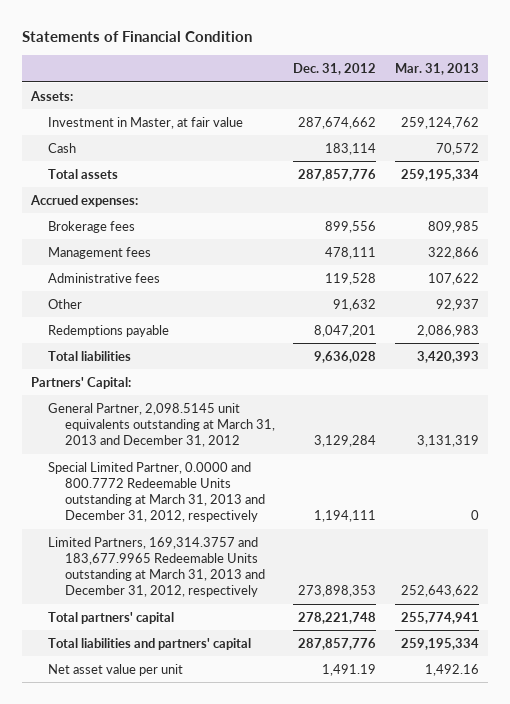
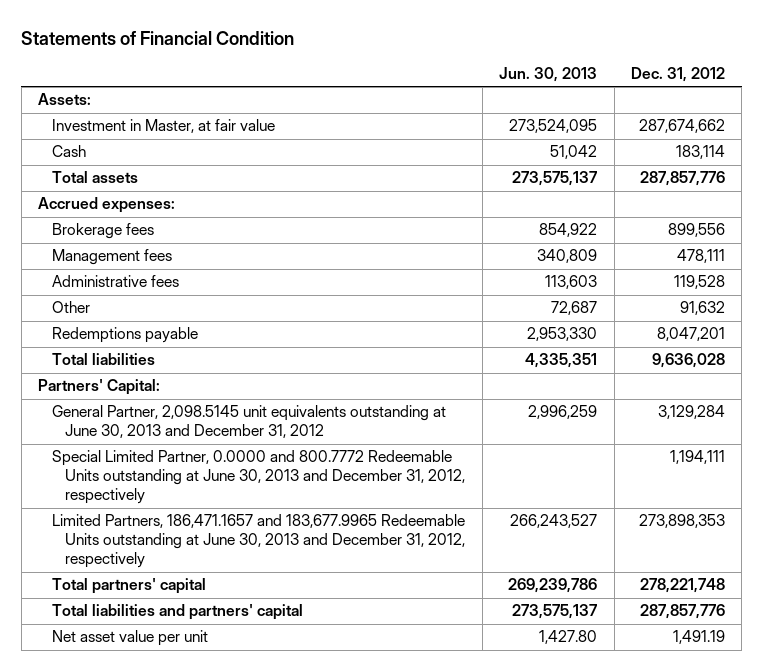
[394,62,479,75] Mar. 31, 2013 -> none
none -> [499,66,598,82] Jun. 30, 2013
[48,402,276,448] General Partner, 2,098.5145 unit equivalents outstanding at March 31, 2013 and December 31, 2012 -> [51,405,446,439] General Partner, 2,098.5145 unit equivalents outstanding at June 30, 2013 and December 31, 2012
[48,461,266,523] Special Limited Partner, 0.0000 and 800.7772 Redeemable Units outstanding at March 31, 2013 and December 31, 2012, respectively -> [51,450,466,505] Special Limited Partner, 0.0000 and 800.7772 Redeemable Units outstanding at June 30, 2013 and December 31, 2012, respectively
[48,536,266,598] Limited Partners, 169,314.3757 and 183,677.9965 Redeemable Units outstanding at March 31, 2013 and December 31, 2012, respectively -> [51,514,466,569] Limited Partners, 186,471.1657 and 183,677.9965 Redeemable Units outstanding at June 30, 2013 and December 31, 2012, respectively

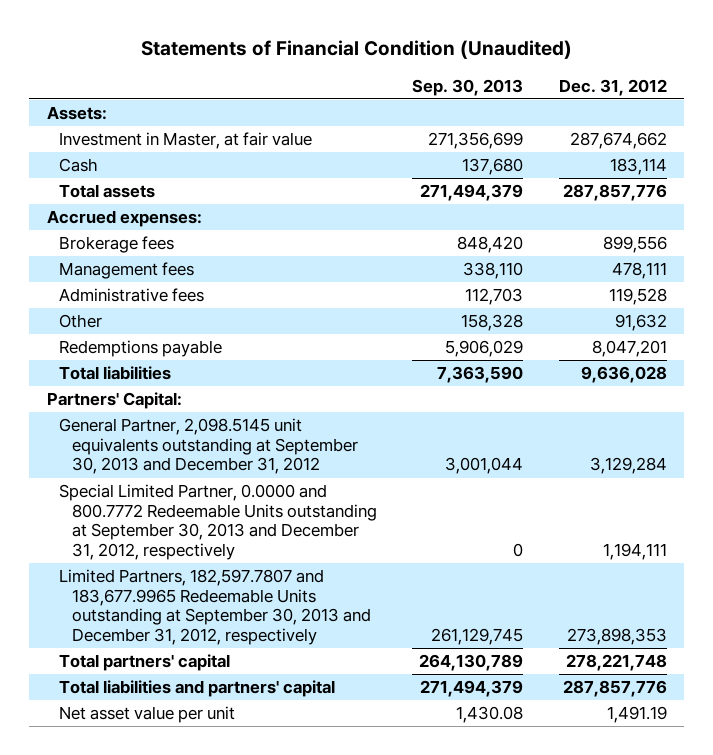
[21,31,295,46] Statements of Financial Condition -> [140,40,572,60] Statements of Financial Condition (Unaudited)
[499,66,598,82] Jun. 30, 2013 -> none
none -> [412,78,524,96] Sep. 30, 2013
[51,405,446,439] General Partner, 2,098.5145 unit equivalents outstanding at June 30, 2013 and December 31, 2012 -> [59,418,359,475] General Partner, 2,098.5145 unit equivalents outstanding at September 30, 2013 and December 31, 2012
[51,450,466,505] Special Limited Partner, 0.0000 and 800.7772 Redeemable Units outstanding at June 30, 2013 and December 31, 2012, respectively -> [59,484,378,560] Special Limited Partner, 0.0000 and 800.7772 Redeemable Units outstanding at September 30, 2013 and December 31, 2012, respectively
[51,514,466,569] Limited Partners, 186,471.1657 and 183,677.9965 Redeemable Units outstanding at June 30, 2013 and December 31, 2012, respectively -> [59,569,372,645] Limited Partners, 182,597.7807 and 183,677.9965 Redeemable Units outstanding at September 30, 2013 and December 31, 2012, respectively

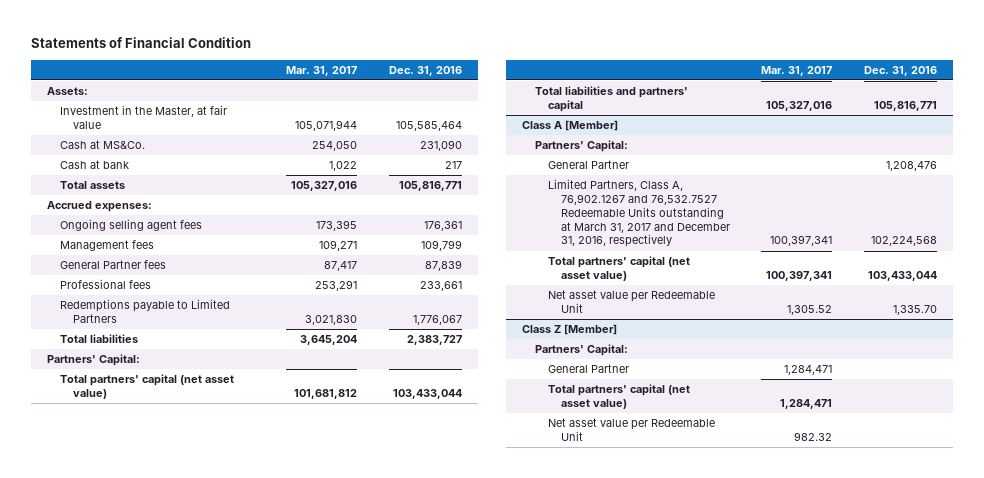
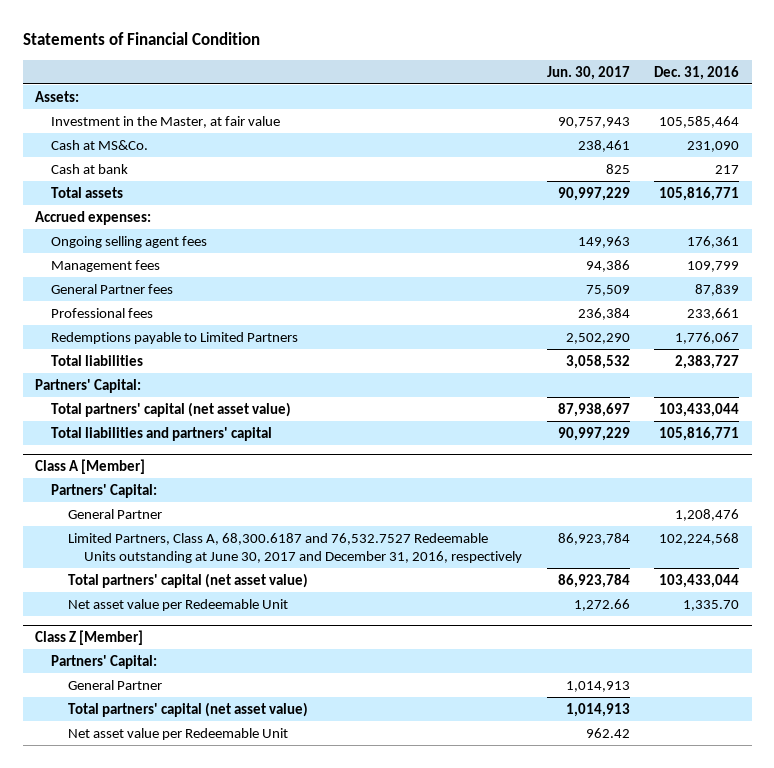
[286,65,358,76] Mar. 31, 2017 -> none
none -> [546,65,630,80] Jun. 30, 2017
[547,179,730,248] Limited Partners, Class A, 76,902.1267 and 76,532.7527 Redeemable Units outstanding at March 31, 2017 and December 31, 2016, respectively -> [67,532,523,564] Limited Partners, Class A, 68,300.6187 and 76,532.7527 Redeemable Units outstanding at June 30, 2017 and December 31, 2016, respectively

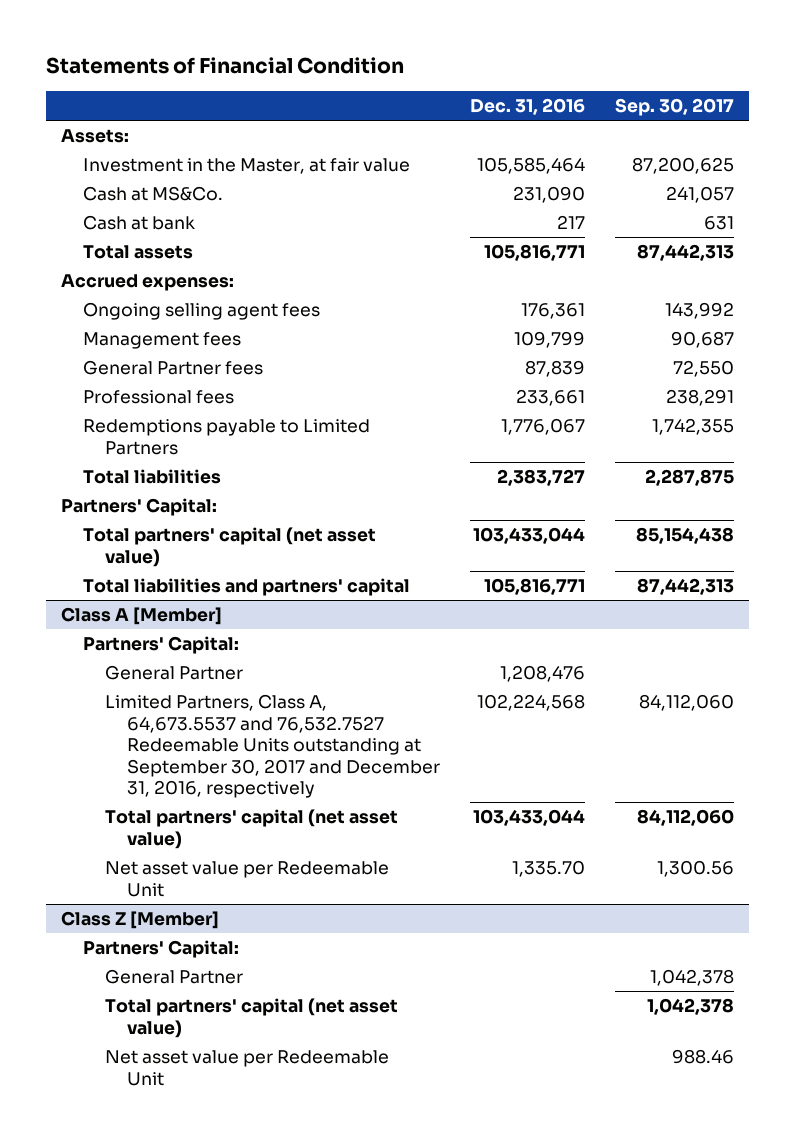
[546,65,630,80] Jun. 30, 2017 -> none
none -> [615,98,735,117] Sep. 30, 2017
[67,532,523,564] Limited Partners, Class A, 68,300.6187 and 76,532.7527 Redeemable Units outstanding at June 30, 2017 and December 31, 2016, respectively -> [105,694,441,799] Limited Partners, Class A, 64,673.5537 and 76,532.7527 Redeemable Units outstanding at September 30, 2017 and December 31, 2016, respectively

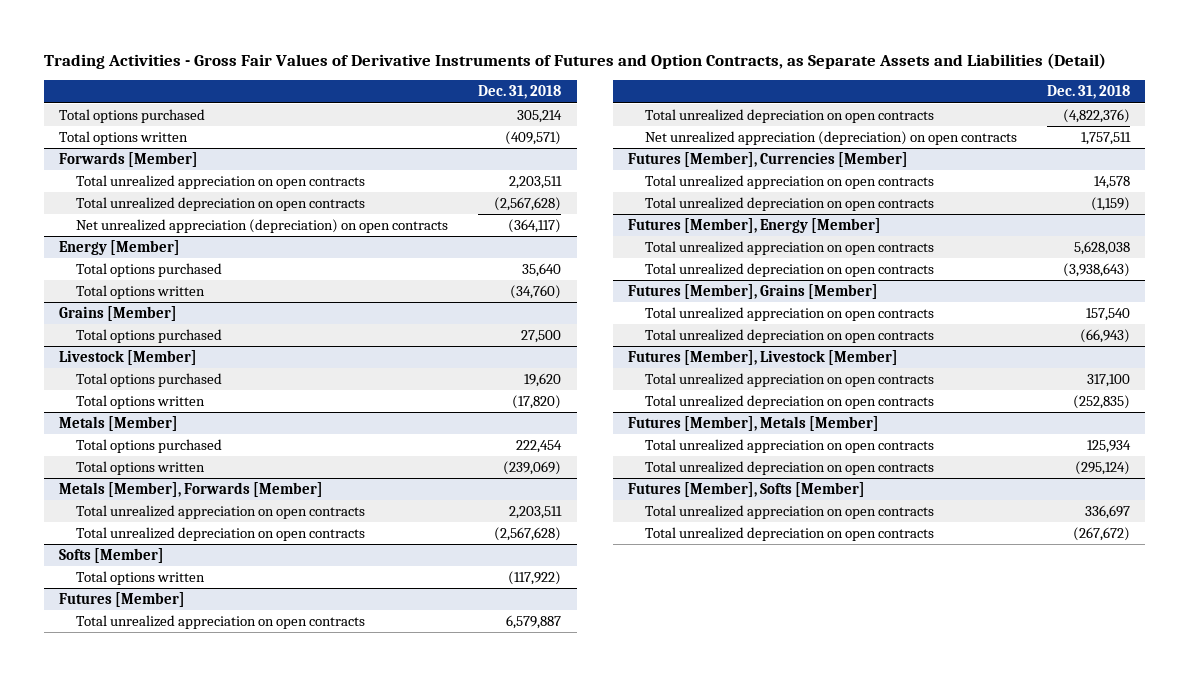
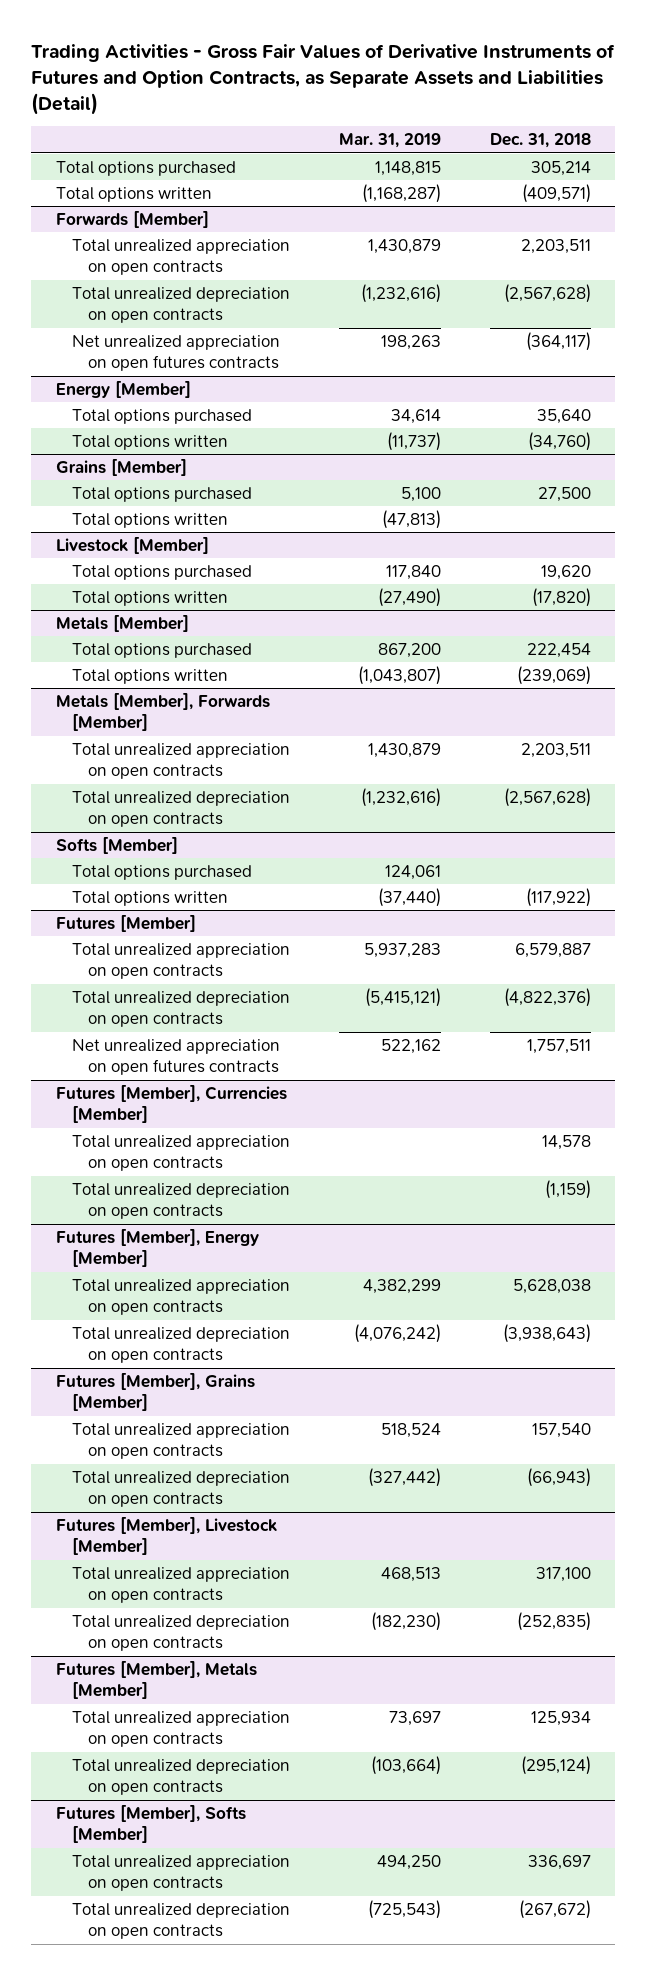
none -> [338,133,441,149] Mar. 31, 2019
[75,218,448,233] Net unrealized appreciation (depreciation) on open contracts -> [71,334,280,372] Net unrealized appreciation on open futures contracts
none -> [71,512,228,528] Total options written
none -> [71,864,252,880] Total options purchased
[644,130,1017,145] Net unrealized appreciation (depreciation) on open contracts -> [71,1038,280,1076] Net unrealized appreciation on open futures contracts

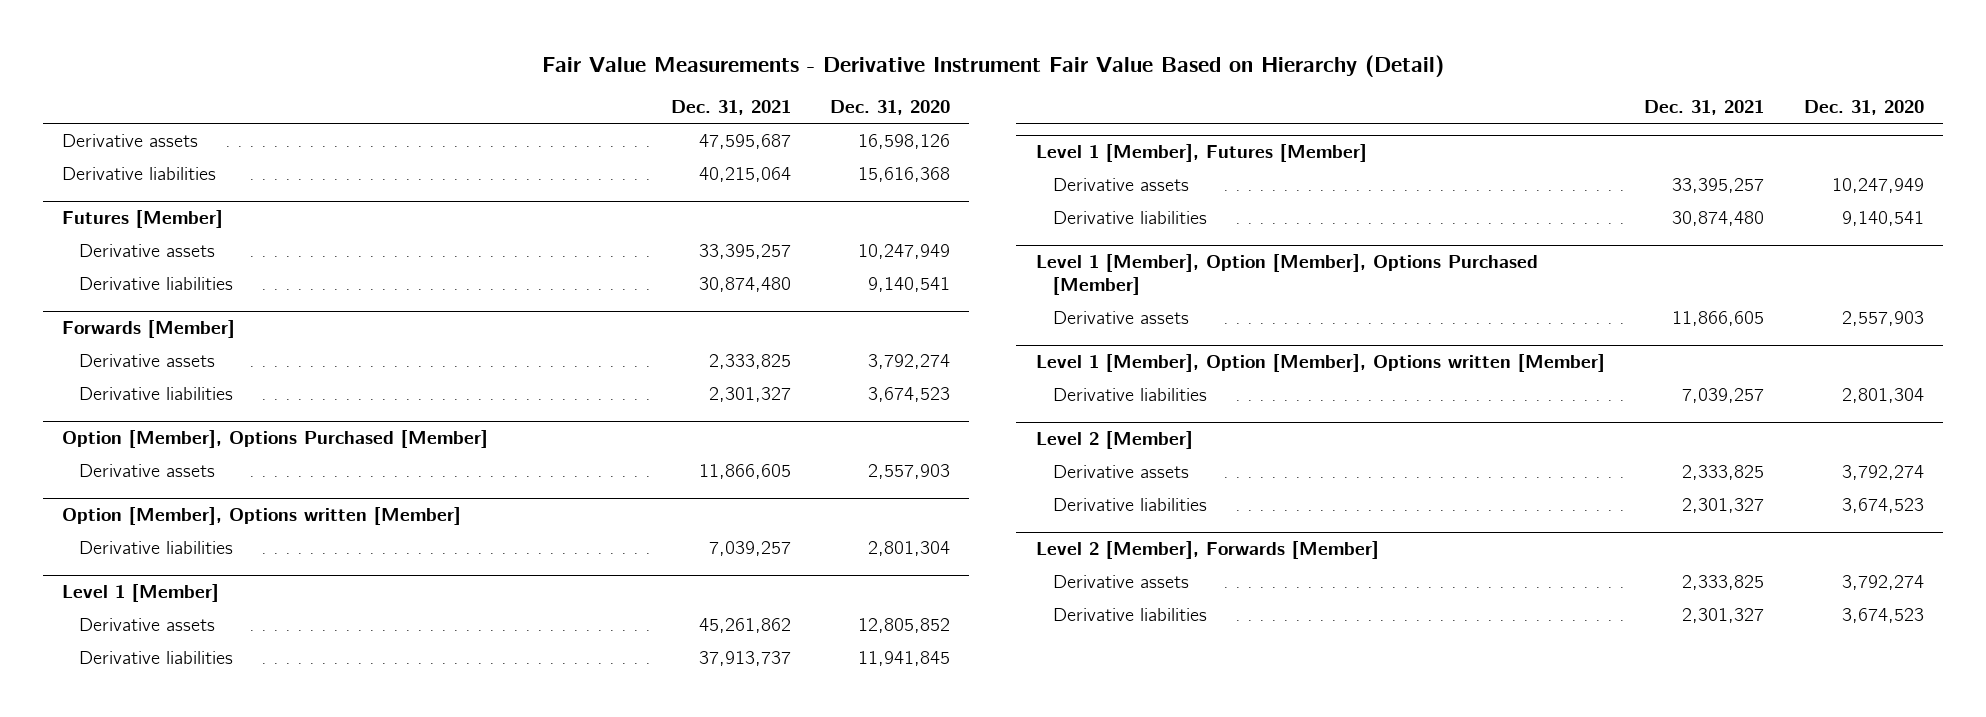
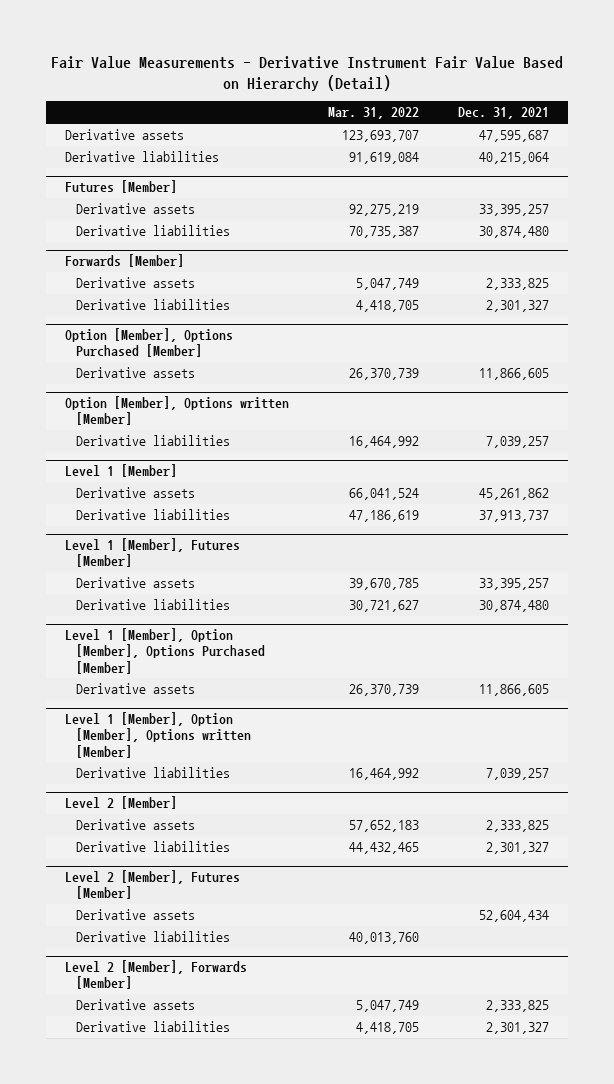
[829,100,950,116] Dec. 31, 2020 -> none
none -> [328,107,420,120] Mar. 31, 2022
none -> [65,870,241,900] Level 2 [Member], Futures [Member]
none -> [76,909,196,921] Derivative assets
none -> [76,931,231,943] Derivative liabilities

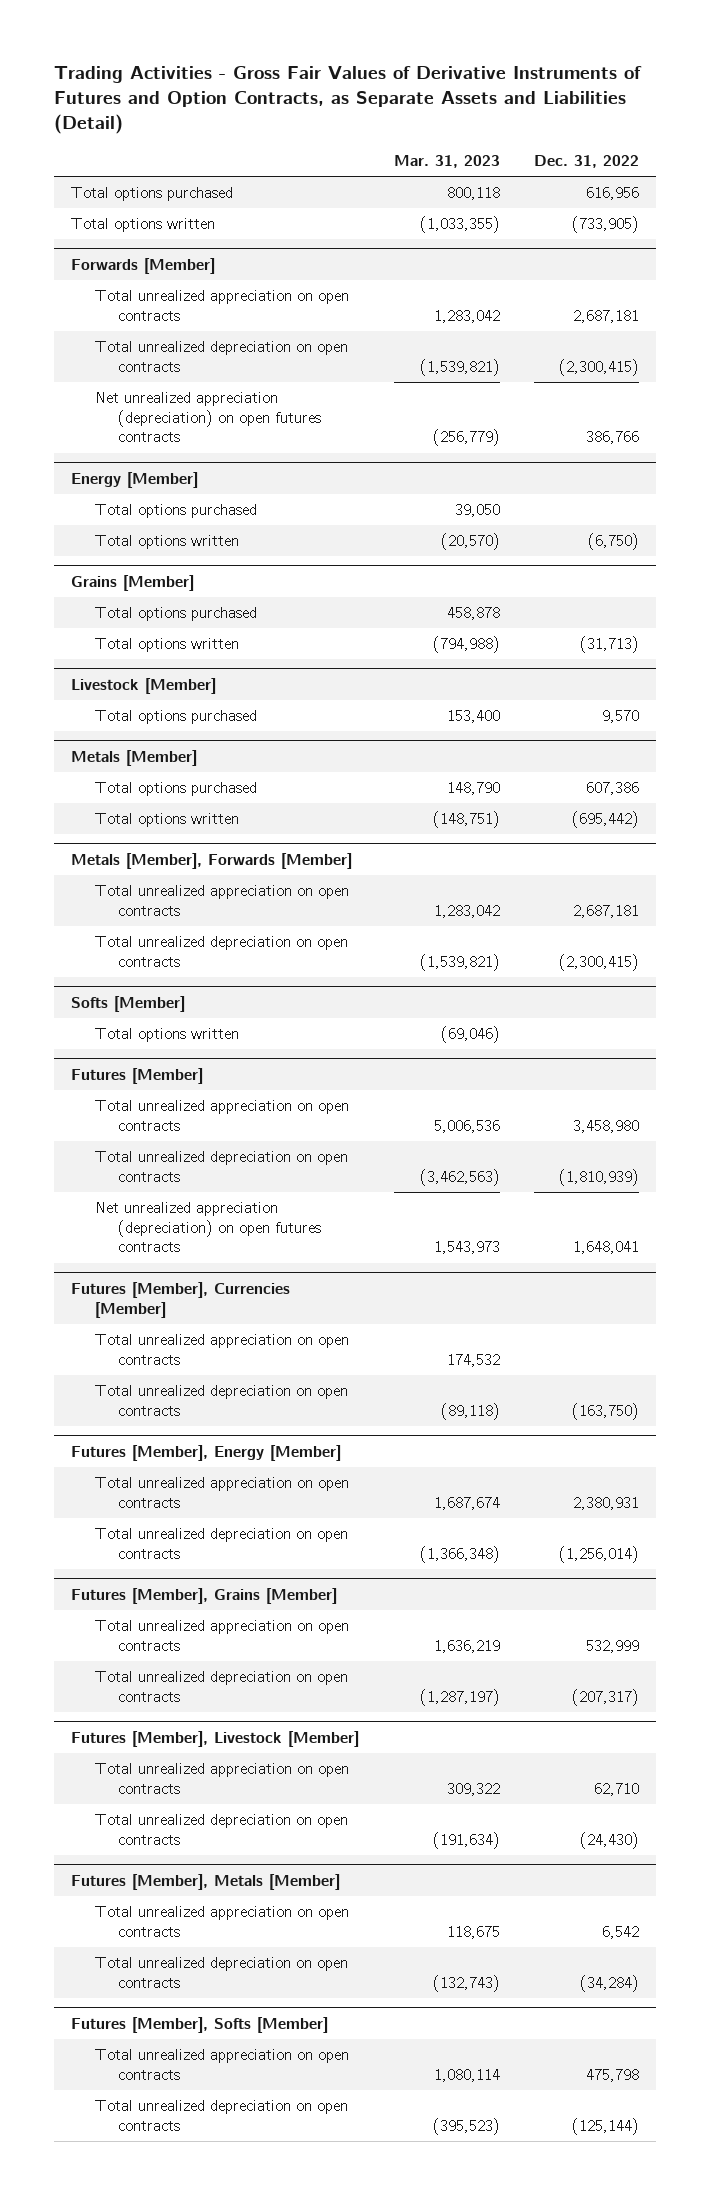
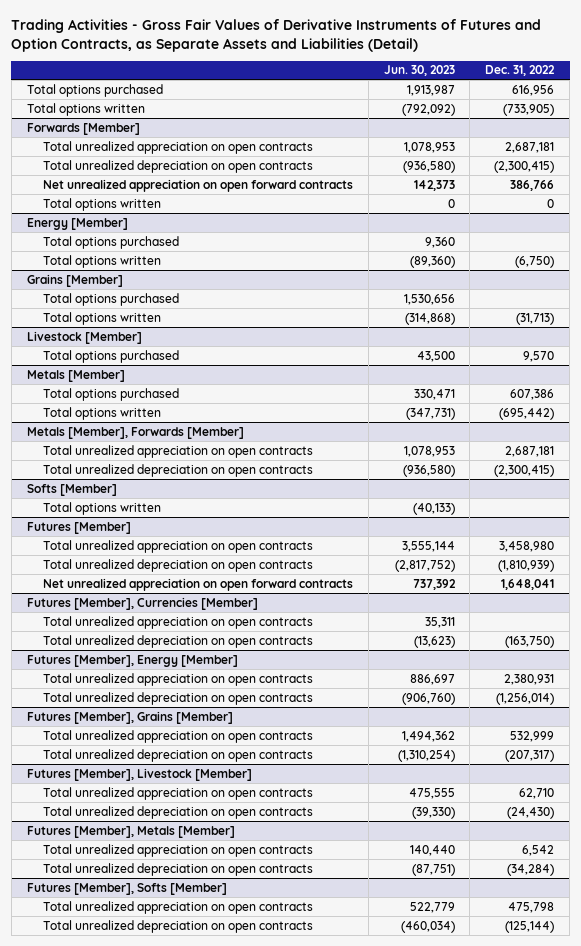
[393,155,500,169] Mar. 31, 2023 -> none
none -> [383,65,455,77] Jun. 30, 2023
[94,392,321,443] Net unrealized appreciation (depreciation) on open futures contracts -> [42,178,353,192] Net unrealized appreciation on open forward contracts
none -> [42,197,161,211] Total options written
[94,1202,321,1253] Net unrealized appreciation (depreciation) on open futures contracts -> [42,577,353,591] Net unrealized appreciation on open forward contracts

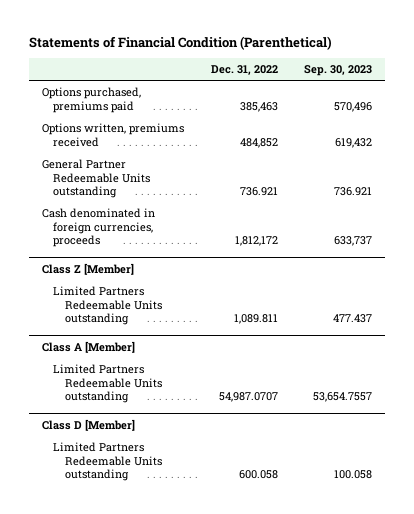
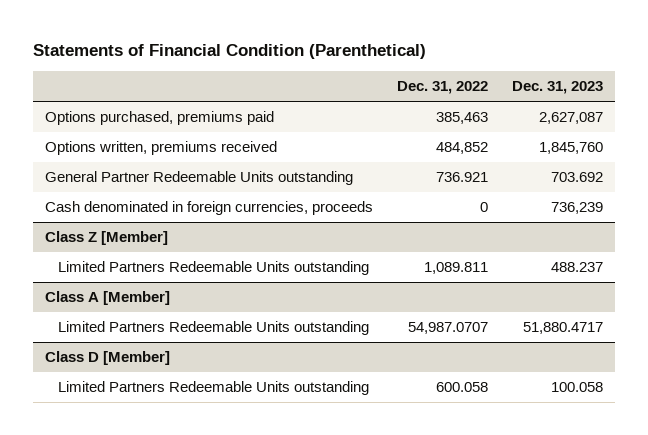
[303,65,372,77] Sep. 30, 2023 -> none
none -> [511,81,603,95] Dec. 31, 2023
[234,235,278,246] 1,812,172 -> [479,202,488,213] 0

